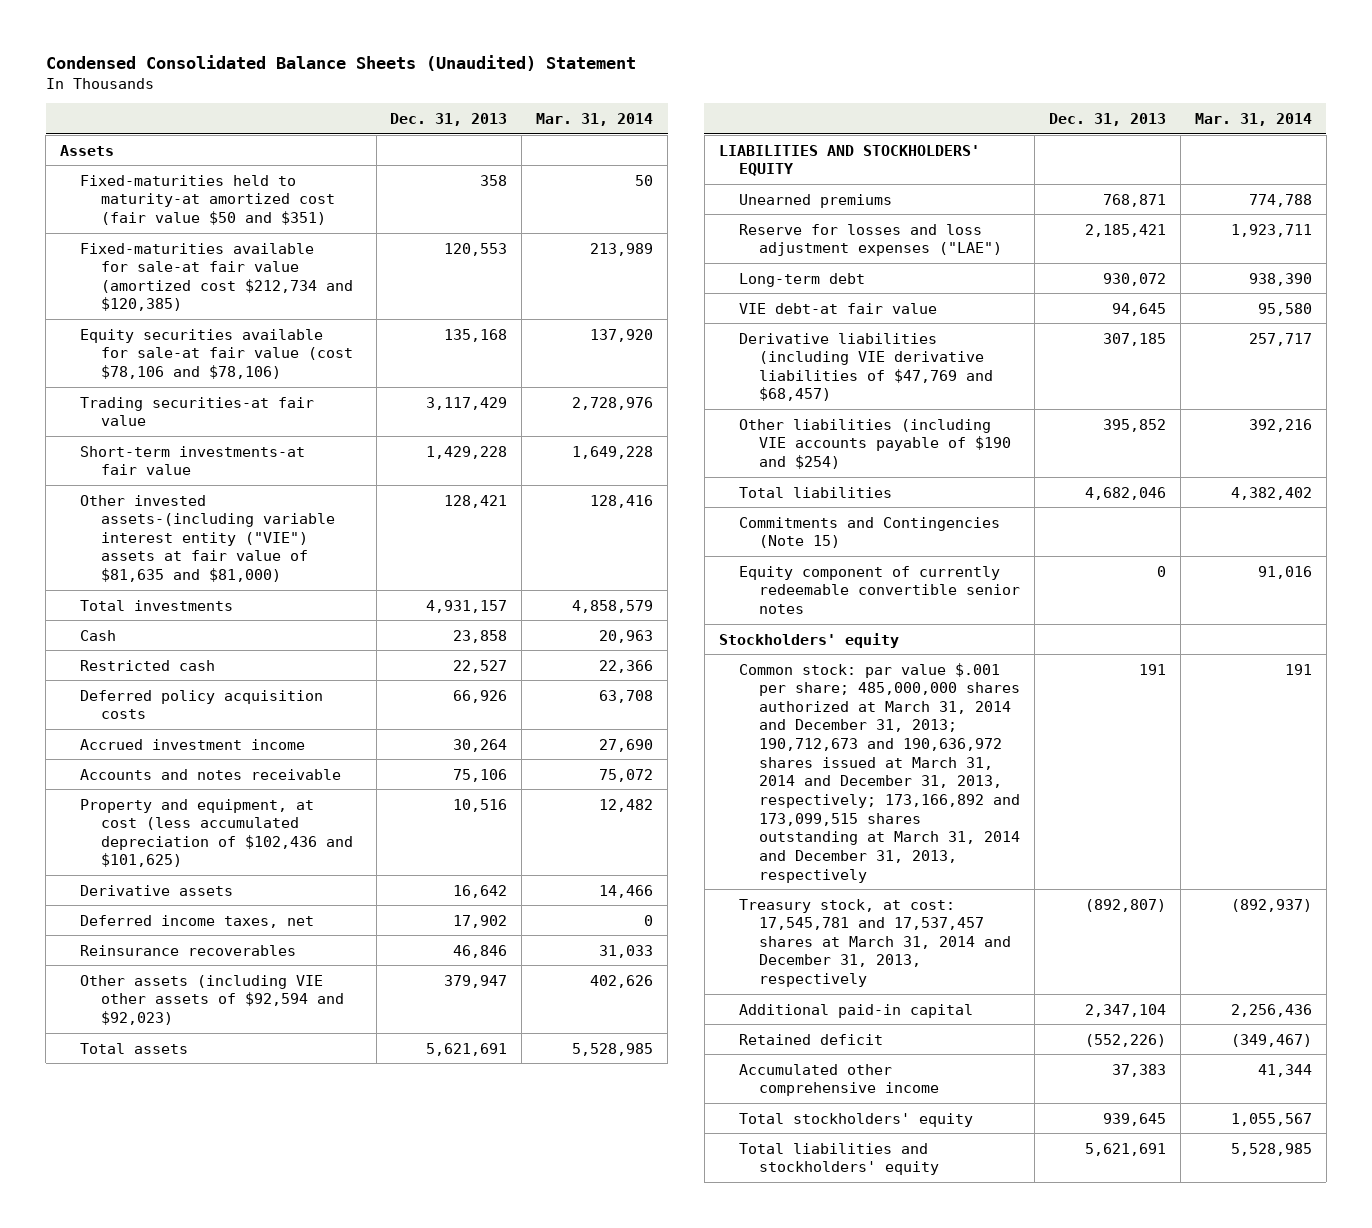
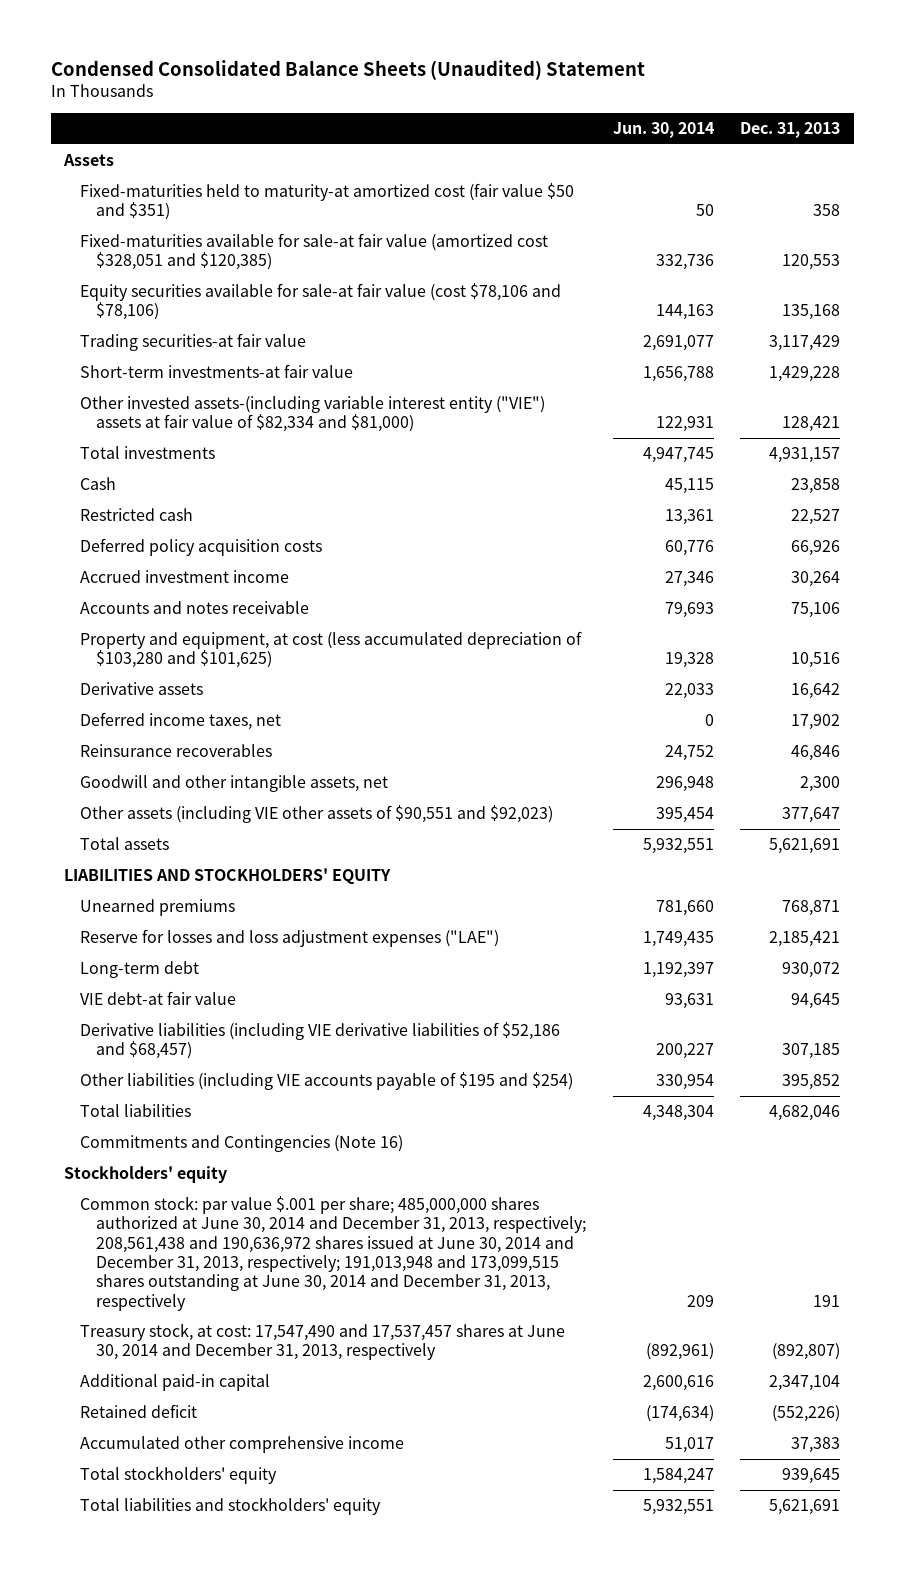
[536,112,654,126] Mar. 31, 2014 -> none
none -> [612,122,714,139] Jun. 30, 2014
[80,242,353,312] Fixed-maturities available for sale-at fair value (amortized cost $212,734 and $120,385) -> [80,233,549,271] Fixed-maturities available for sale-at fair value (amortized cost $328,051 and $120,385)
[80,494,335,583] Other invested assets-(including variable interest entity ("VIE") assets at fair value of $81,635 and $81,000) -> [80,396,546,433] Other invested assets-(including variable interest entity ("VIE") assets at fair value of $82,334 and $81,000)
[80,798,353,868] Property and equipment, at cost (less accumulated depreciation of $102,436 and $101,625) -> [80,631,583,669] Property and equipment, at cost (less accumulated depreciation of $103,280 and $101,625)
none -> [80,775,389,793] Goodwill and other intangible assets, net
[80,974,344,1025] Other assets (including VIE other assets of $92,594 and $92,023) -> [80,805,554,824] Other assets (including VIE other assets of $90,551 and $92,023)
[444,974,508,988] 379,947 -> [782,807,841,824] 377,647
[739,332,994,402] Derivative liabilities (including VIE derivative liabilities of $47,769 and $68,457) -> [80,1022,561,1060] Derivative liabilities (including VIE derivative liabilities of $52,186 and $68,457)
[739,418,1012,469] Other liabilities (including VIE accounts payable of $190 and $254) -> [80,1072,574,1091] Other liabilities (including VIE accounts payable of $195 and $254)
[739,565,1021,614] Equity component of currently redeemable convertible senior notes -> none
[739,516,1001,549] Commitments and Contingencies (Note 15) -> [80,1135,404,1153] Commitments and Contingencies (Note 16)
[739,662,1021,883] Common stock: par value $.001 per share; 485,000,000 shares authorized at March 31, 2014 and December 31, 2013; 190,712,673 and 190,636,972 shares issued at March 31, 2014 and December 31, 2013, respectively; 173,166,892 and 173,099,515 shares outstanding at March 31, 2014 and December 31, 2013, respectively -> [80,1196,586,1311] Common stock: par value $.001 per share; 485,000,000 shares authorized at June 30, 2014 and December 31, 2013, respectively; 208,561,438 and 190,636,972 shares issued at June 30, 2014 and December 31, 2013, respectively; 191,013,948 and 173,099,515 shares outstanding at June 30, 2014 and December 31, 2013, respectively
[739,898,1012,988] Treasury stock, at cost: 17,545,781 and 17,537,457 shares at March 31, 2014 and December 31, 2013, respectively -> [80,1323,566,1361] Treasury stock, at cost: 17,547,490 and 17,537,457 shares at June 30, 2014 and December 31, 2013, respectively

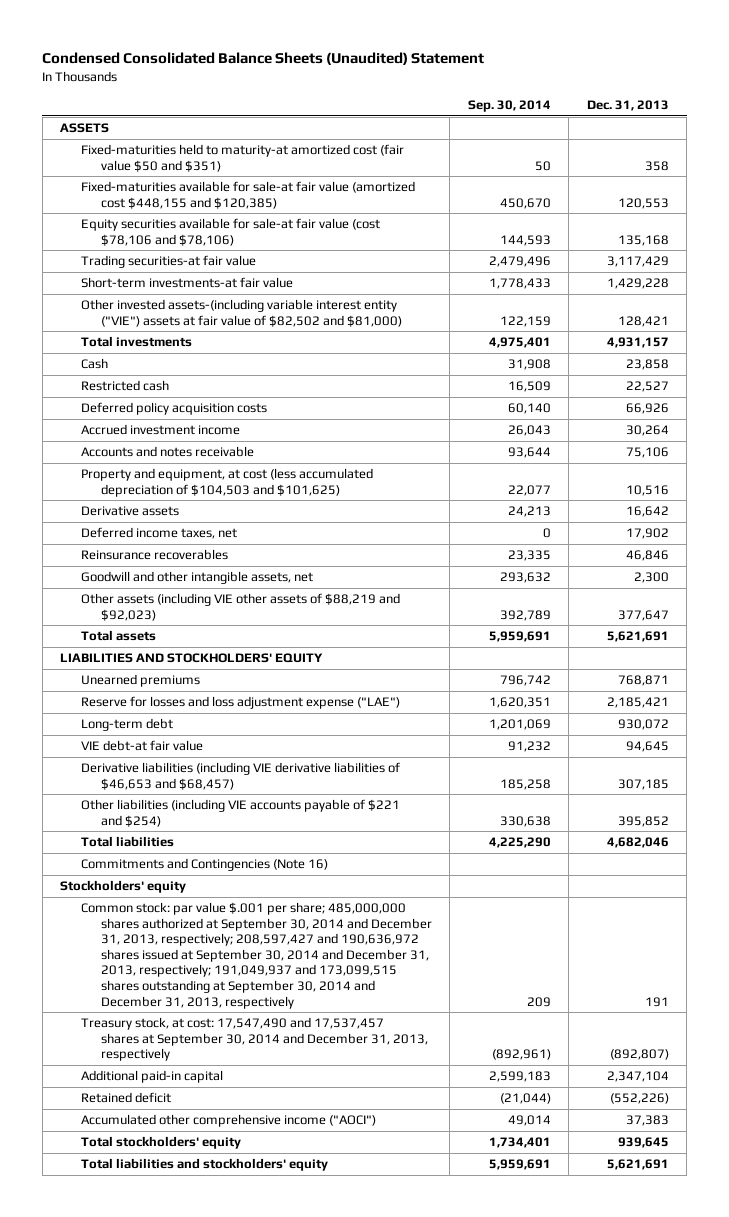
[612,122,714,139] Jun. 30, 2014 -> none
none -> [467,100,551,113] Sep. 30, 2014
[63,154,115,167] Assets -> [60,123,110,134] ASSETS
[80,233,549,271] Fixed-maturities available for sale-at fair value (amortized cost $328,051 and $120,385) -> [80,181,415,209] Fixed-maturities available for sale-at fair value (amortized cost $448,155 and $120,385)
[80,396,546,433] Other invested assets-(including variable interest entity ("VIE") assets at fair value of $82,334 and $81,000) -> [80,299,402,327] Other invested assets-(including variable interest entity ("VIE") assets at fair value of $82,502 and $81,000)
[80,631,583,669] Property and equipment, at cost (less accumulated depreciation of $103,280 and $101,625) -> [80,468,373,497] Property and equipment, at cost (less accumulated depreciation of $104,503 and $101,625)
[80,805,554,824] Other assets (including VIE other assets of $90,551 and $92,023) -> [80,593,400,621] Other assets (including VIE other assets of $88,219 and $92,023)
[80,929,500,948] Reserve for losses and loss adjustment expenses ("LAE") -> [80,696,400,710] Reserve for losses and loss adjustment expense ("LAE")
[80,1022,561,1060] Derivative liabilities (including VIE derivative liabilities of $52,186 and $68,457) -> [80,762,400,790] Derivative liabilities (including VIE derivative liabilities of $46,653 and $68,457)
[80,1072,574,1091] Other liabilities (including VIE accounts payable of $195 and $254) -> [80,799,400,827] Other liabilities (including VIE accounts payable of $221 and $254)
[80,1196,586,1311] Common stock: par value $.001 per share; 485,000,000 shares authorized at June 30, 2014 and December 31, 2013, respectively; 208,561,438 and 190,636,972 shares issued at June 30, 2014 and December 31, 2013, respectively; 191,013,948 and 173,099,515 shares outstanding at June 30, 2014 and December 31, 2013, respectively -> [80,902,432,1009] Common stock: par value $.001 per share; 485,000,000 shares authorized at September 30, 2014 and December 31, 2013, respectively; 208,597,427 and 190,636,972 shares issued at September 30, 2014 and December 31, 2013, respectively; 191,049,937 and 173,099,515 shares outstanding at September 30, 2014 and December 31, 2013, respectively
[80,1323,566,1361] Treasury stock, at cost: 17,547,490 and 17,537,457 shares at June 30, 2014 and December 31, 2013, respectively -> [80,1017,428,1062] Treasury stock, at cost: 17,547,490 and 17,537,457 shares at September 30, 2014 and December 31, 2013, respectively
[80,1436,405,1454] Accumulated other comprehensive income -> [80,1114,376,1128] Accumulated other comprehensive income ("AOCI")

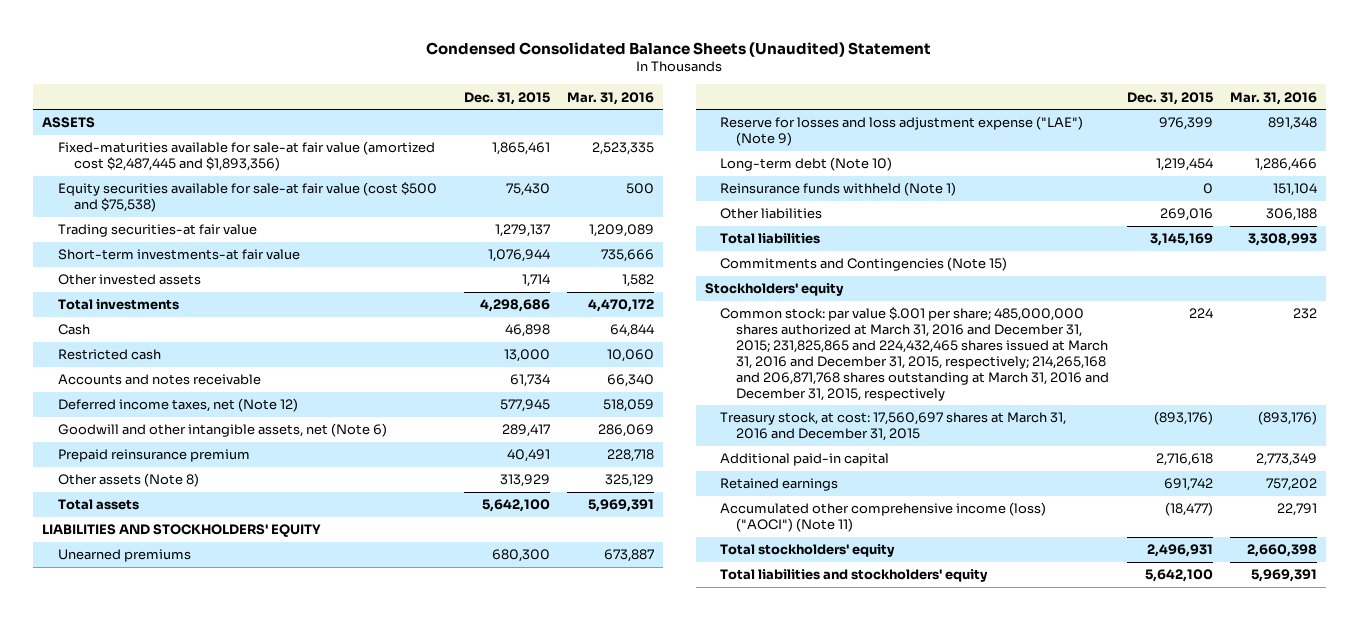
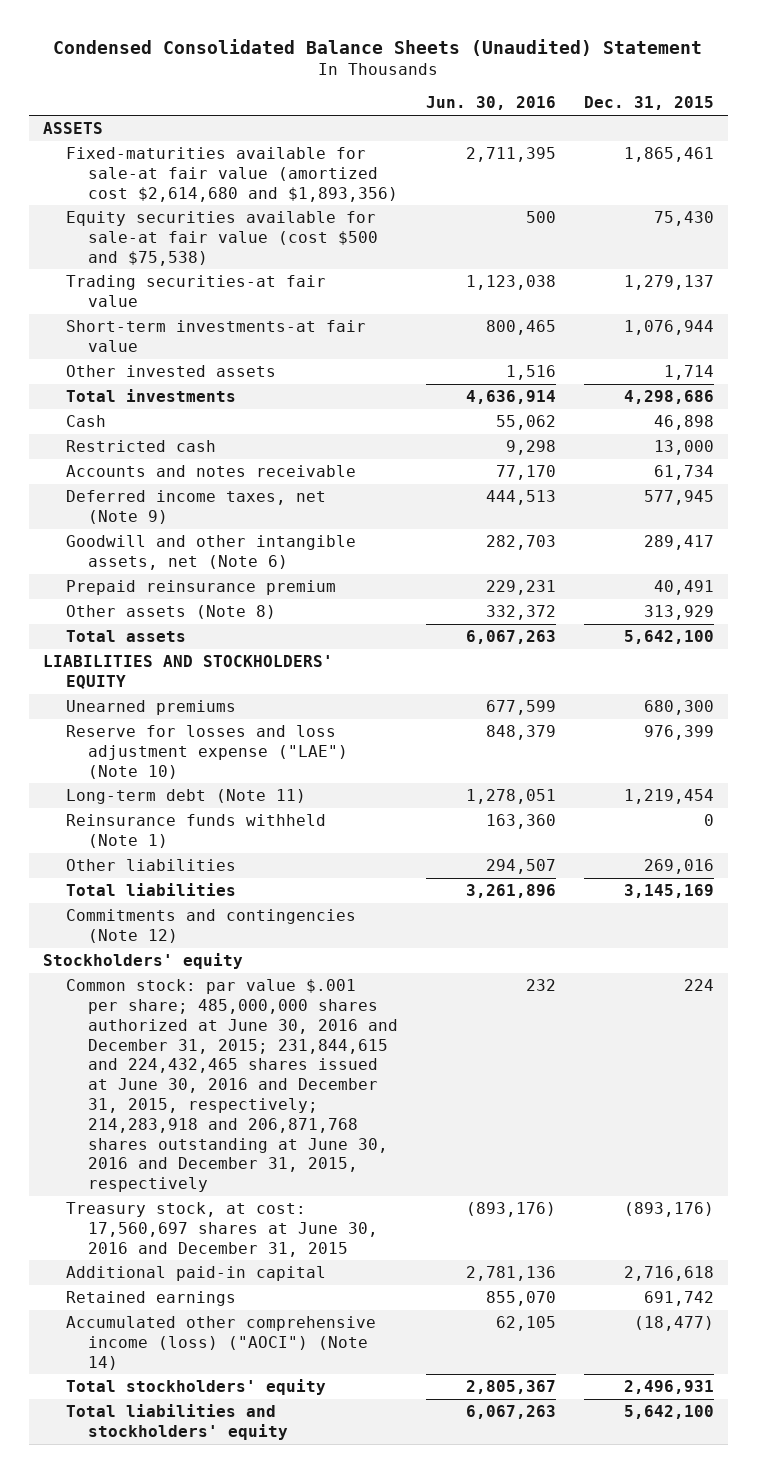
[567,91,655,105] Mar. 31, 2016 -> none
none -> [425,96,556,111] Jun. 30, 2016
[57,141,435,172] Fixed-maturities available for sale-at fair value (amortized cost $2,487,445 and $1,893,356) -> [65,147,398,202] Fixed-maturities available for sale-at fair value (amortized cost $2,614,680 and $1,893,356)
[57,398,298,413] Deferred income taxes, net (Note 12) -> [65,490,326,524] Deferred income taxes, net (Note 9)
[720,116,1084,147] Reserve for losses and loss adjustment expense ("LAE") (Note 9) -> [65,725,348,779] Reserve for losses and loss adjustment expense ("LAE") (Note 10)
[720,157,893,172] Long-term debt (Note 10) -> [65,789,306,805] Long-term debt (Note 11)
[720,257,1008,272] Commitments and Contingencies (Note 15) -> [65,909,356,943] Commitments and contingencies (Note 12)
[720,307,1110,401] Common stock: par value $.001 per share; 485,000,000 shares authorized at March 31, 2016 and December 31, 2015; 231,825,865 and 224,432,465 shares issued at March 31, 2016 and December 31, 2015, respectively; 214,265,168 and 206,871,768 shares outstanding at March 31, 2016 and December 31, 2015, respectively -> [65,979,398,1193] Common stock: par value $.001 per share; 485,000,000 shares authorized at June 30, 2016 and December 31, 2015; 231,844,615 and 224,432,465 shares issued at June 30, 2016 and December 31, 2015, respectively; 214,283,918 and 206,871,768 shares outstanding at June 30, 2016 and December 31, 2015, respectively
[720,412,1067,442] Treasury stock, at cost: 17,560,697 shares at March 31, 2016 and December 31, 2015 -> [65,1202,378,1257] Treasury stock, at cost: 17,560,697 shares at June 30, 2016 and December 31, 2015
[720,502,1047,533] Accumulated other comprehensive income (loss) ("AOCI") (Note 11) -> [65,1316,376,1370] Accumulated other comprehensive income (loss) ("AOCI") (Note 14)

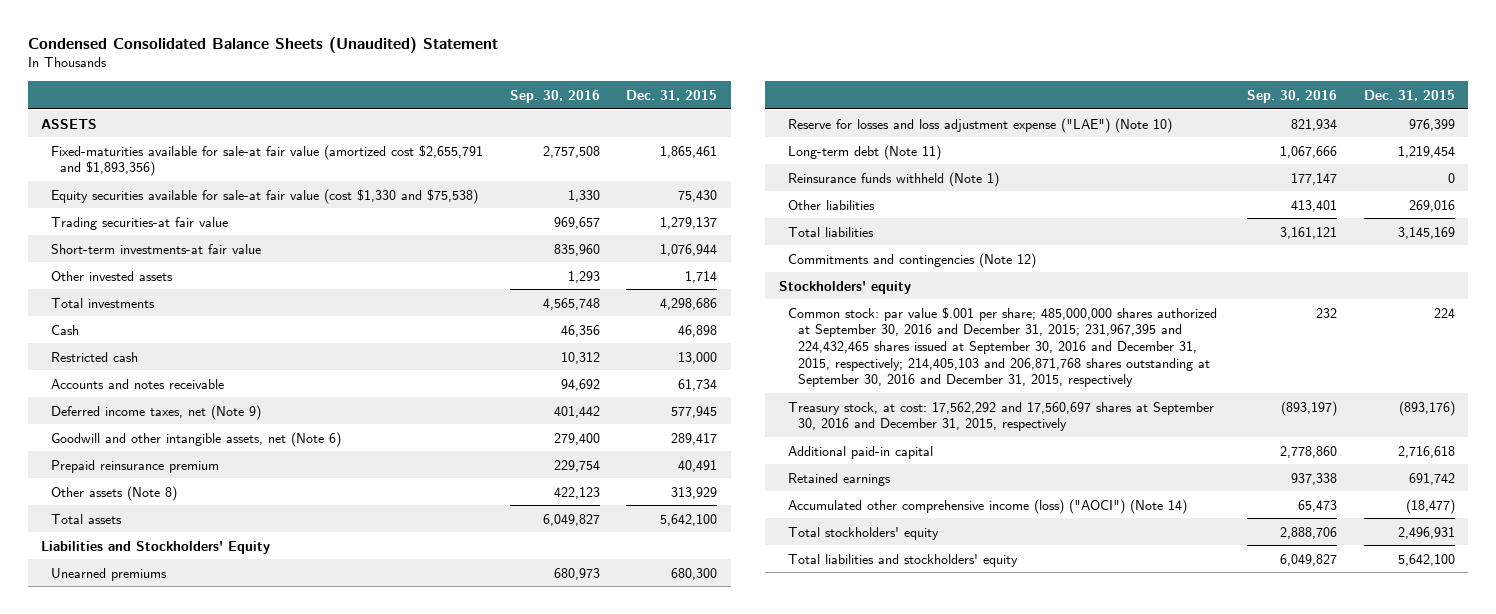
[425,96,556,111] Jun. 30, 2016 -> none
none -> [509,89,600,103] Sep. 30, 2016
[65,147,398,202] Fixed-maturities available for sale-at fair value (amortized cost $2,614,680 and $1,893,356) -> [50,144,483,177] Fixed-maturities available for sale-at fair value (amortized cost $2,655,791 and $1,893,356)
[65,211,378,266] Equity securities available for sale-at fair value (cost $500 and $75,538) -> [50,188,478,204] Equity securities available for sale-at fair value (cost $1,330 and $75,538)
[43,655,334,689] LIABILITIES AND STOCKHOLDERS' EQUITY -> [41,540,271,554] Liabilities and Stockholders' Equity
[65,979,398,1193] Common stock: par value $.001 per share; 485,000,000 shares authorized at June 30, 2016 and December 31, 2015; 231,844,615 and 224,432,465 shares issued at June 30, 2016 and December 31, 2015, respectively; 214,283,918 and 206,871,768 shares outstanding at June 30, 2016 and December 31, 2015, respectively -> [788,306,1218,388] Common stock: par value $.001 per share; 485,000,000 shares authorized at September 30, 2016 and December 31, 2015; 231,967,395 and 224,432,465 shares issued at September 30, 2016 and December 31, 2015, respectively; 214,405,103 and 206,871,768 shares outstanding at September 30, 2016 and December 31, 2015, respectively
[65,1202,378,1257] Treasury stock, at cost: 17,560,697 shares at June 30, 2016 and December 31, 2015 -> [788,401,1215,432] Treasury stock, at cost: 17,562,292 and 17,560,697 shares at September 30, 2016 and December 31, 2015, respectively

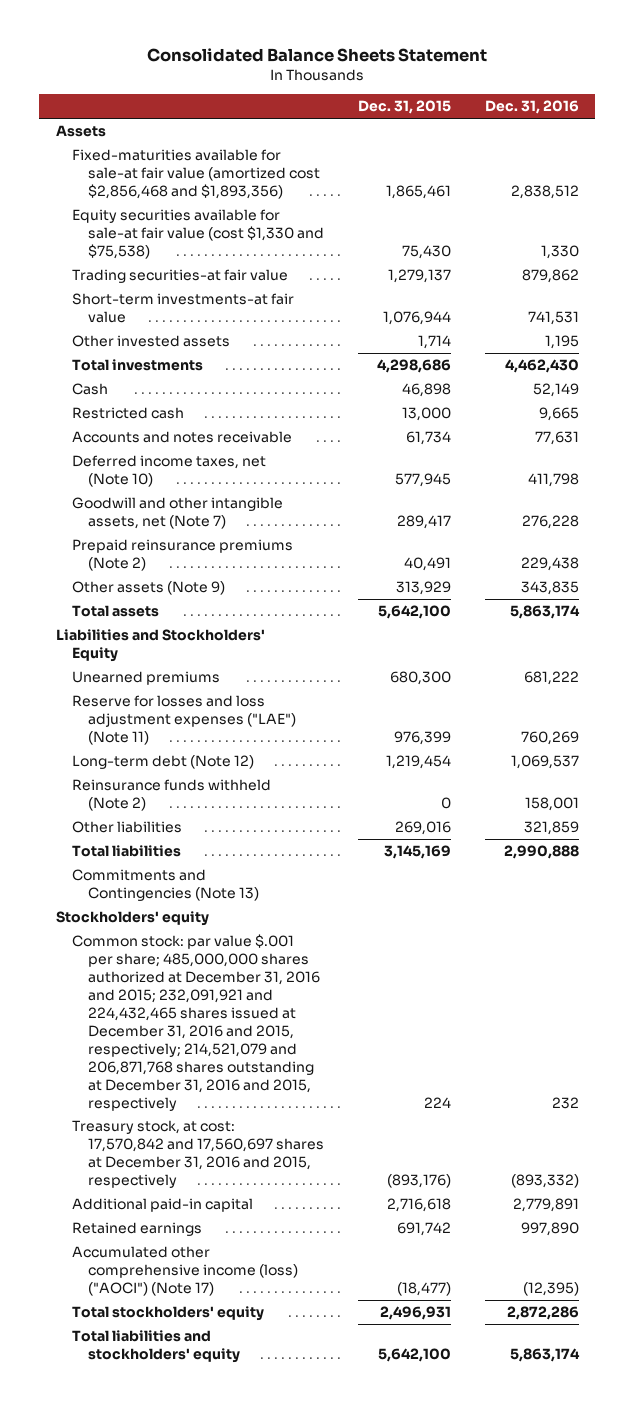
[27,36,498,53] Condensed Consolidated Balance Sheets (Unaudited) Statement -> [147,48,488,63] Consolidated Balance Sheets Statement
[509,89,600,103] Sep. 30, 2016 -> none
none -> [484,100,579,115] Dec. 31, 2016
[41,118,98,129] ASSETS -> [55,124,106,137] Assets
[50,144,483,177] Fixed-maturities available for sale-at fair value (amortized cost $2,655,791 and $1,893,356) -> [72,148,321,199] Fixed-maturities available for sale-at fair value (amortized cost $2,856,468 and $1,893,356)
[50,404,261,420] Deferred income taxes, net (Note 9) -> [72,454,267,487] Deferred income taxes, net (Note 10)
[50,431,341,447] Goodwill and other intangible assets, net (Note 6) -> [72,496,284,529] Goodwill and other intangible assets, net (Note 7)
[50,459,219,473] Prepaid reinsurance premium -> [72,538,294,571] Prepaid reinsurance premiums (Note 2)
[50,485,177,501] Other assets (Note 8) -> [72,580,226,595] Other assets (Note 9)
[788,117,1173,133] Reserve for losses and loss adjustment expense ("LAE") (Note 10) -> [72,694,297,745] Reserve for losses and loss adjustment expenses ("LAE") (Note 11)
[788,144,942,160] Long-term debt (Note 11) -> [72,754,255,769] Long-term debt (Note 12)
[788,171,1000,187] Reinsurance funds withheld (Note 1) -> [72,778,272,811] Reinsurance funds withheld (Note 2)
[788,252,1037,268] Commitments and contingencies (Note 12) -> [72,868,260,901] Commitments and Contingencies (Note 13)
[788,306,1218,388] Common stock: par value $.001 per share; 485,000,000 shares authorized at September 30, 2016 and December 31, 2015; 231,967,395 and 224,432,465 shares issued at September 30, 2016 and December 31, 2015, respectively; 214,405,103 and 206,871,768 shares outstanding at September 30, 2016 and December 31, 2015, respectively -> [72,933,321,1111] Common stock: par value $.001 per share; 485,000,000 shares authorized at December 31, 2016 and 2015; 232,091,921 and 224,432,465 shares issued at December 31, 2016 and 2015, respectively; 214,521,079 and 206,871,768 shares outstanding at December 31, 2016 and 2015, respectively
[788,401,1215,432] Treasury stock, at cost: 17,562,292 and 17,560,697 shares at September 30, 2016 and December 31, 2015, respectively -> [72,1119,325,1188] Treasury stock, at cost: 17,570,842 and 17,560,697 shares at December 31, 2016 and 2015, respectively
[788,498,1188,514] Accumulated other comprehensive income (loss) ("AOCI") (Note 14) -> [72,1245,299,1296] Accumulated other comprehensive income (loss) ("AOCI") (Note 17)

